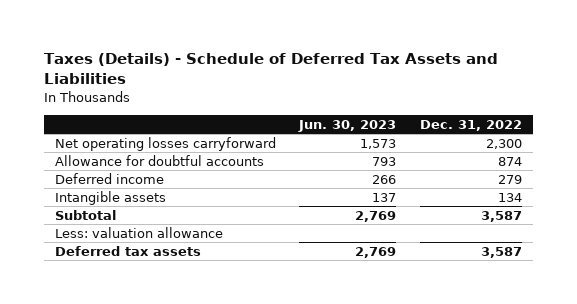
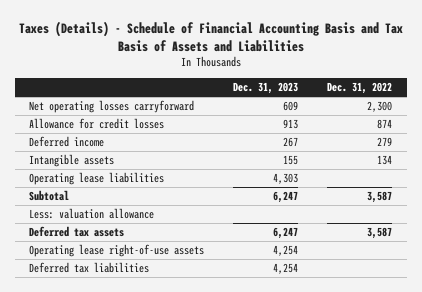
[43,53,498,85] Taxes (Details) - Schedule of Deferred Tax Assets and Liabilities -> [18,20,403,52] Taxes (Details) - Schedule of Financial Accounting Basis and Tax Basis of Assets and Liabilities
[298,119,397,132] Jun. 30, 2023 -> none
none -> [233,82,299,95] Dec. 31, 2023
[55,154,265,166] Allowance for doubtful accounts -> [29,118,165,130] Allowance for credit losses
none -> [29,172,165,186] Operating lease liabilities
none -> [29,244,205,258] Operating lease right-of-use assets
none -> [29,262,150,274] Deferred tax liabilities

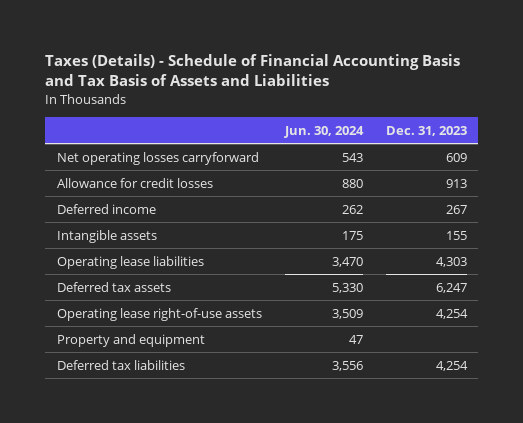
[327,82,393,95] Dec. 31, 2022 -> none
none -> [283,125,364,138] Jun. 30, 2024
[29,190,70,202] Subtotal -> none
[29,208,155,220] Less: valuation allowance -> none
none -> [56,333,205,347] Property and equipment

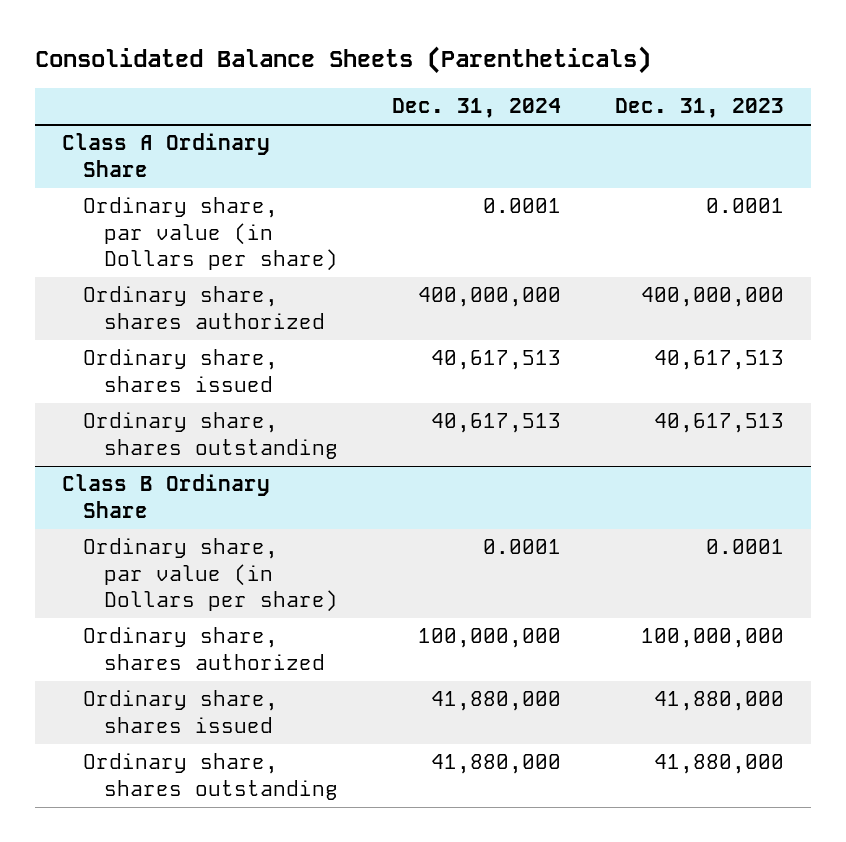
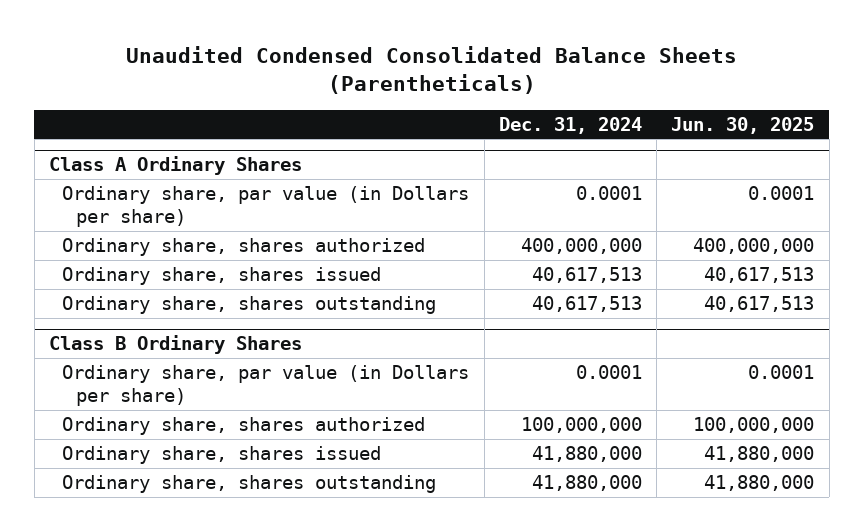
[34,45,651,74] Consolidated Balance Sheets (Parentheticals) -> [125,45,737,95] Unaudited Condensed Consolidated Balance Sheets (Parentheticals)
[615,98,785,119] Dec. 31, 2023 -> none
none -> [671,116,815,134] Jun. 30, 2025
[61,133,270,177] Class A Ordinary Share -> [48,156,302,176] Class A Ordinary Shares
[61,474,270,518] Class B Ordinary Share -> [48,335,302,355] Class B Ordinary Shares

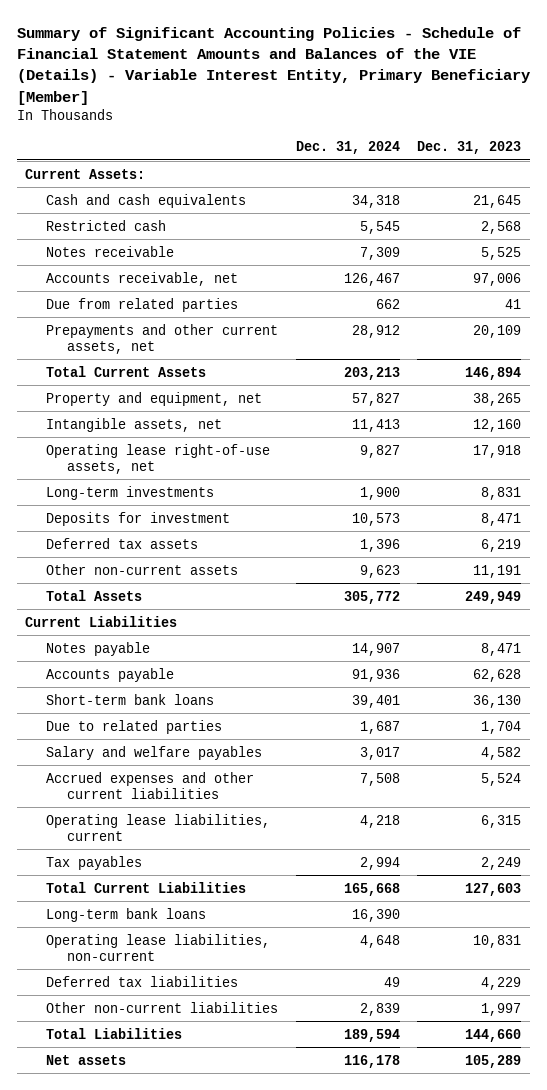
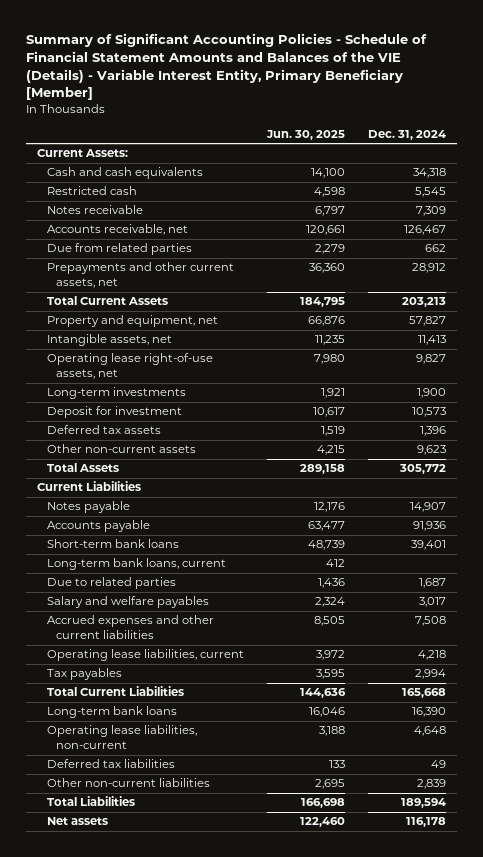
[417,141,522,155] Dec. 31, 2023 -> none
none -> [265,129,345,140] Jun. 30, 2025
[46,511,231,526] Deposits for investment -> [46,406,182,419] Deposit for investment
none -> [46,558,226,571] Long-term bank loans, current

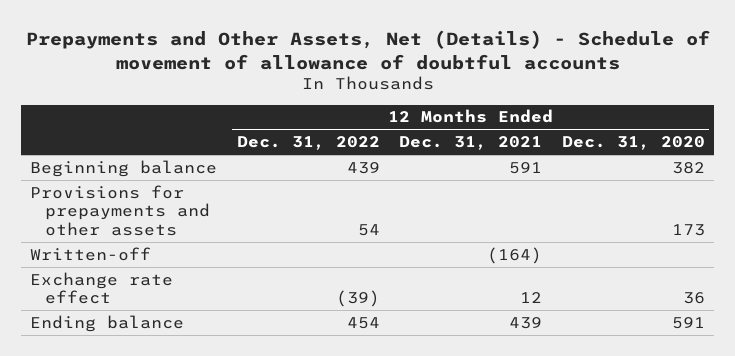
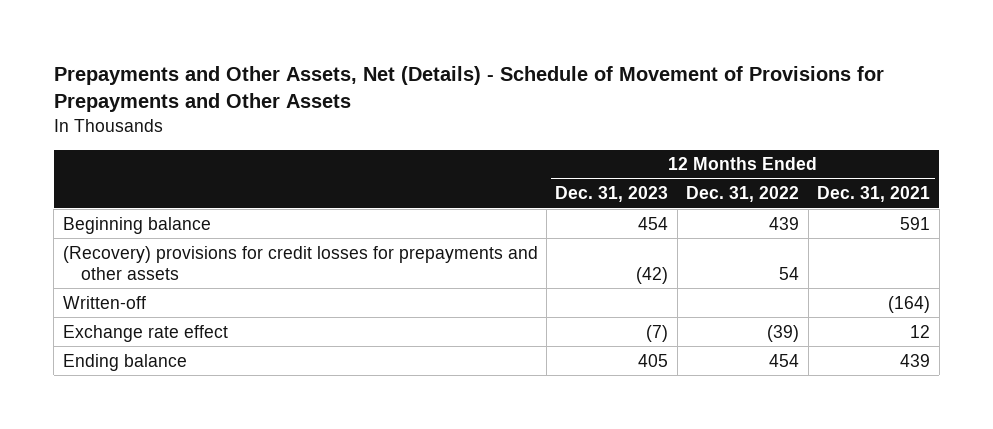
[25,29,710,70] Prepayments and Other Assets, Net (Details) - Schedule of movement of allowance of doubtful accounts -> [53,65,884,113] Prepayments and Other Assets, Net (Details) - Schedule of Movement of Provisions for Prepayments and Other Assets
[561,136,705,151] Dec. 31, 2020 -> none
none -> [555,186,669,203] Dec. 31, 2023
[30,184,210,237] Provisions for prepayments and other assets -> [62,245,538,280] (Recovery) provisions for credit losses for prepayments and other assets

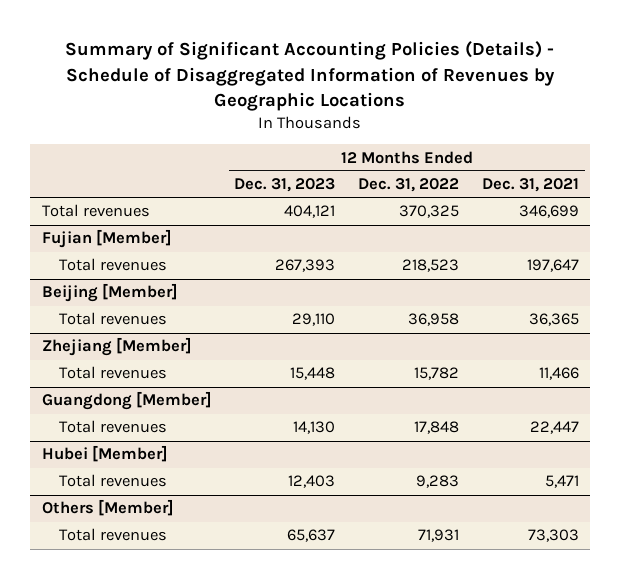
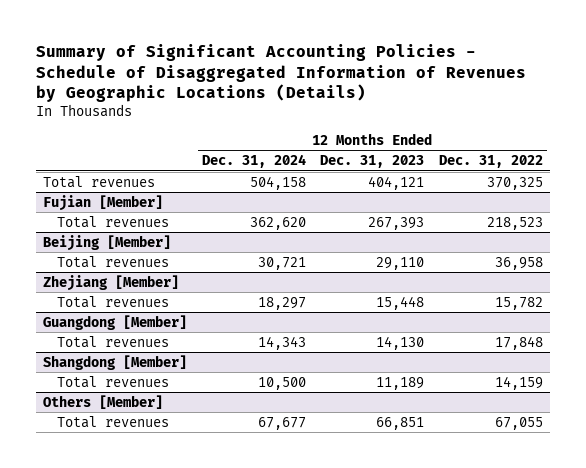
[65,41,556,111] Summary of Significant Accounting Policies (Details) - Schedule of Disaggregated Information of Revenues by Geographic Locations -> [36,43,527,103] Summary of Significant Accounting Policies - Schedule of Disaggregated Information of Revenues by Geographic Locations (Details)
[481,178,579,193] Dec. 31, 2021 -> none
none -> [201,154,306,169] Dec. 31, 2024
[41,445,168,463] Hubei [Member] -> none
none -> [43,354,188,370] Shangdong [Member]
[288,475,336,489] 12,403 -> [376,376,425,390] 11,189
[416,475,460,489] 9,283 -> [494,375,543,390] 14,159
[287,529,336,543] 65,637 -> [376,416,425,430] 66,851
[418,529,460,543] 71,931 -> [494,416,543,430] 67,055

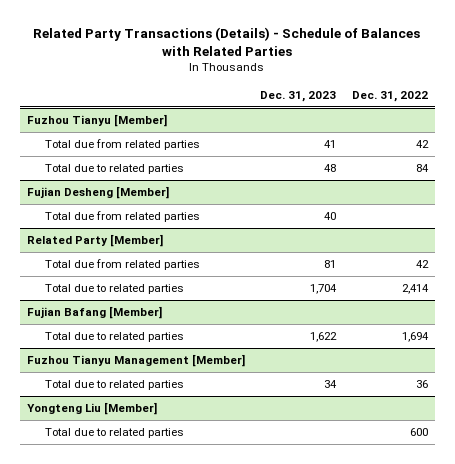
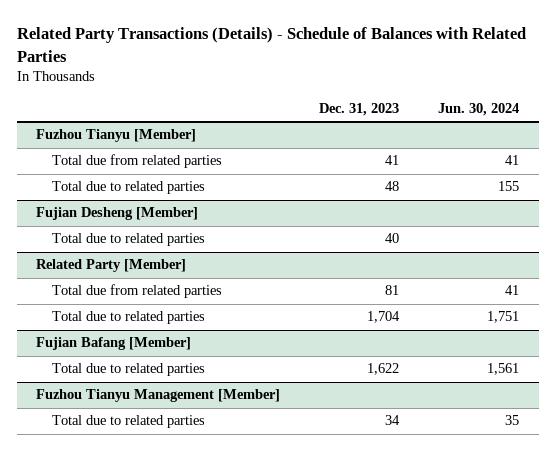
[351,91,428,103] Dec. 31, 2022 -> none
none -> [438,103,520,117] Jun. 30, 2024
[44,210,200,222] Total due from related parties -> [52,233,206,247] Total due to related parties
[27,401,158,415] Yongteng Liu [Member] -> none
[44,427,184,438] Total due to related parties -> none

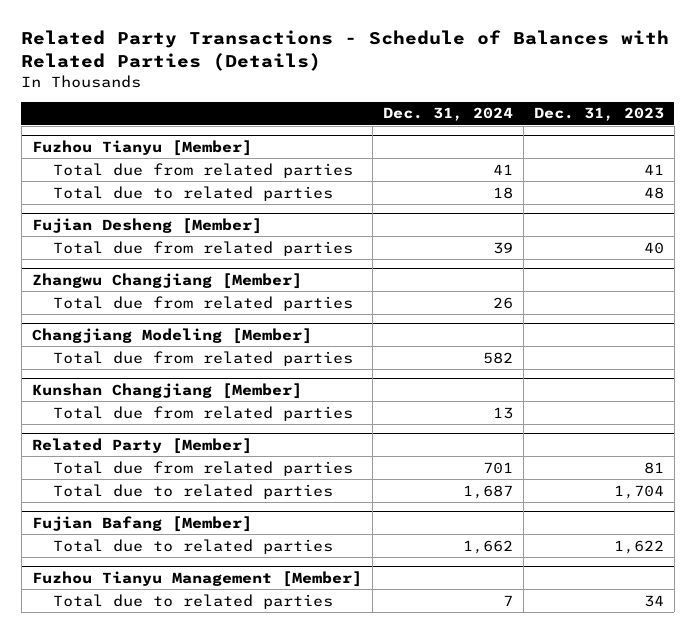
[16,27,526,62] Related Party Transactions (Details) - Schedule of Balances with Related Parties -> [21,30,670,72] Related Party Transactions - Schedule of Balances with Related Parties (Details)
[438,103,520,117] Jun. 30, 2024 -> none
none -> [382,107,513,122] Dec. 31, 2024
[52,233,206,247] Total due to related parties -> [53,240,354,256] Total due from related parties
none -> [31,272,302,289] Zhangwu Changjiang [Member]
none -> [53,295,354,311] Total due from related parties
none -> [31,327,312,344] Changjiang Modeling [Member]
none -> [53,350,354,366] Total due from related parties
none -> [31,382,302,399] Kunshan Changjiang [Member]
none -> [53,405,354,421] Total due from related parties

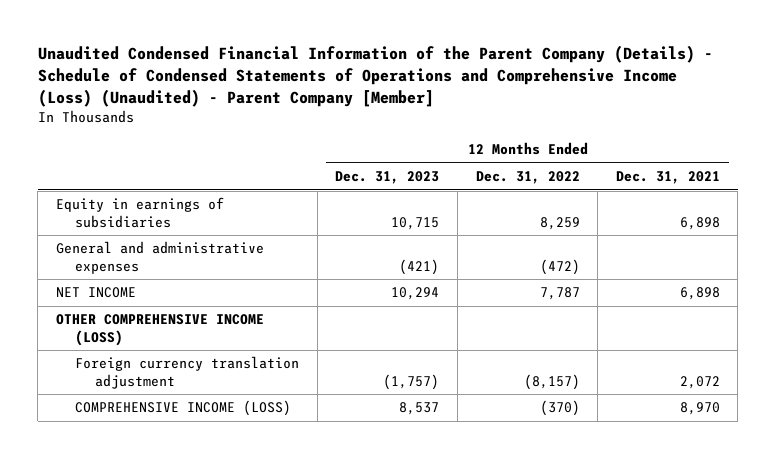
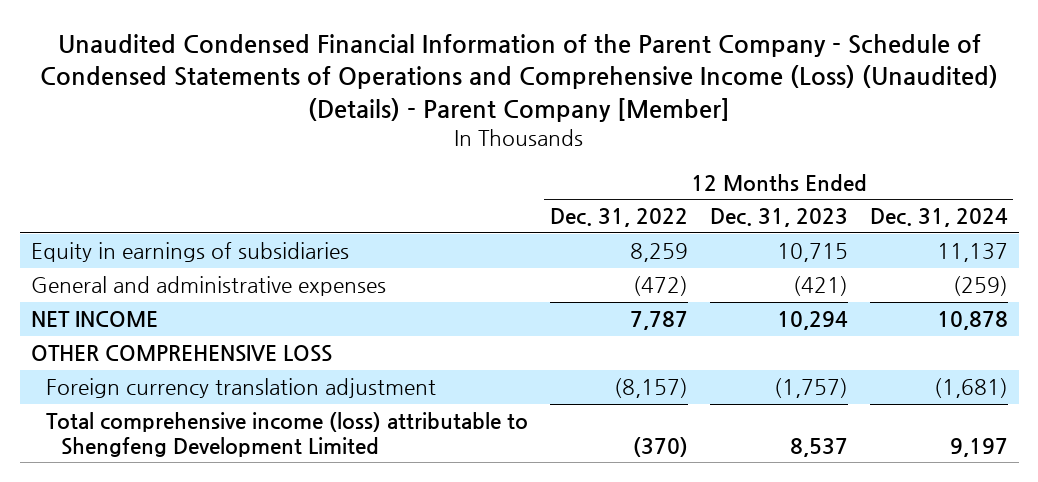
[37,45,713,107] Unaudited Condensed Financial Information of the Parent Company (Details) - Schedule of Condensed Statements of Operations and Comprehensive Income (Loss) (Unaudited) - Parent Company [Member] -> [40,33,999,122] Unaudited Condensed Financial Information of the Parent Company - Schedule of Condensed Statements of Operations and Comprehensive Income (Loss) (Unaudited) (Details) - Parent Company [Member]
[615,171,720,185] Dec. 31, 2021 -> none
none -> [869,208,1008,228] Dec. 31, 2024
[55,314,264,346] OTHER COMPREHENSIVE INCOME (LOSS) -> [30,345,332,363] OTHER COMPREHENSIVE LOSS
[75,400,292,417] COMPREHENSIVE INCOME (LOSS) -> [45,412,528,457] Total comprehensive income (loss) attributable to Shengfeng Development Limited

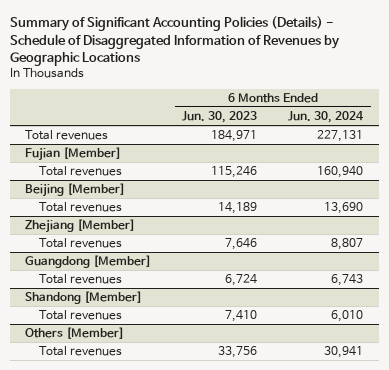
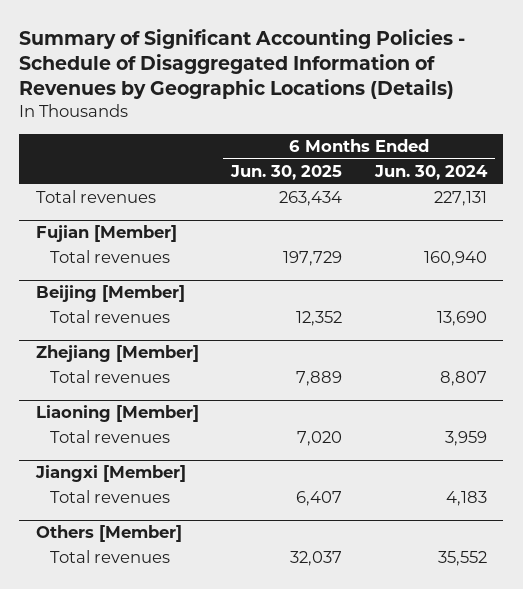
[9,16,340,67] Summary of Significant Accounting Policies (Details) - Schedule of Disaggregated Information of Revenues by Geographic Locations -> [19,28,466,100] Summary of Significant Accounting Policies - Schedule of Disaggregated Information of Revenues by Geographic Locations (Details)
[182,111,258,124] Jun. 30, 2023 -> none
none -> [230,165,343,181] Jun. 30, 2025
[25,255,152,269] Guangdong [Member] -> none
[25,291,143,305] Shandong [Member] -> none
none -> [35,405,199,423] Liaoning [Member]
[331,274,364,287] 6,743 -> [444,431,487,447] 3,959
none -> [34,465,186,483] Jiangxi [Member]
[331,310,364,323] 6,010 -> [445,491,487,507] 4,183
[324,346,364,359] 30,941 -> [437,551,487,567] 35,552

